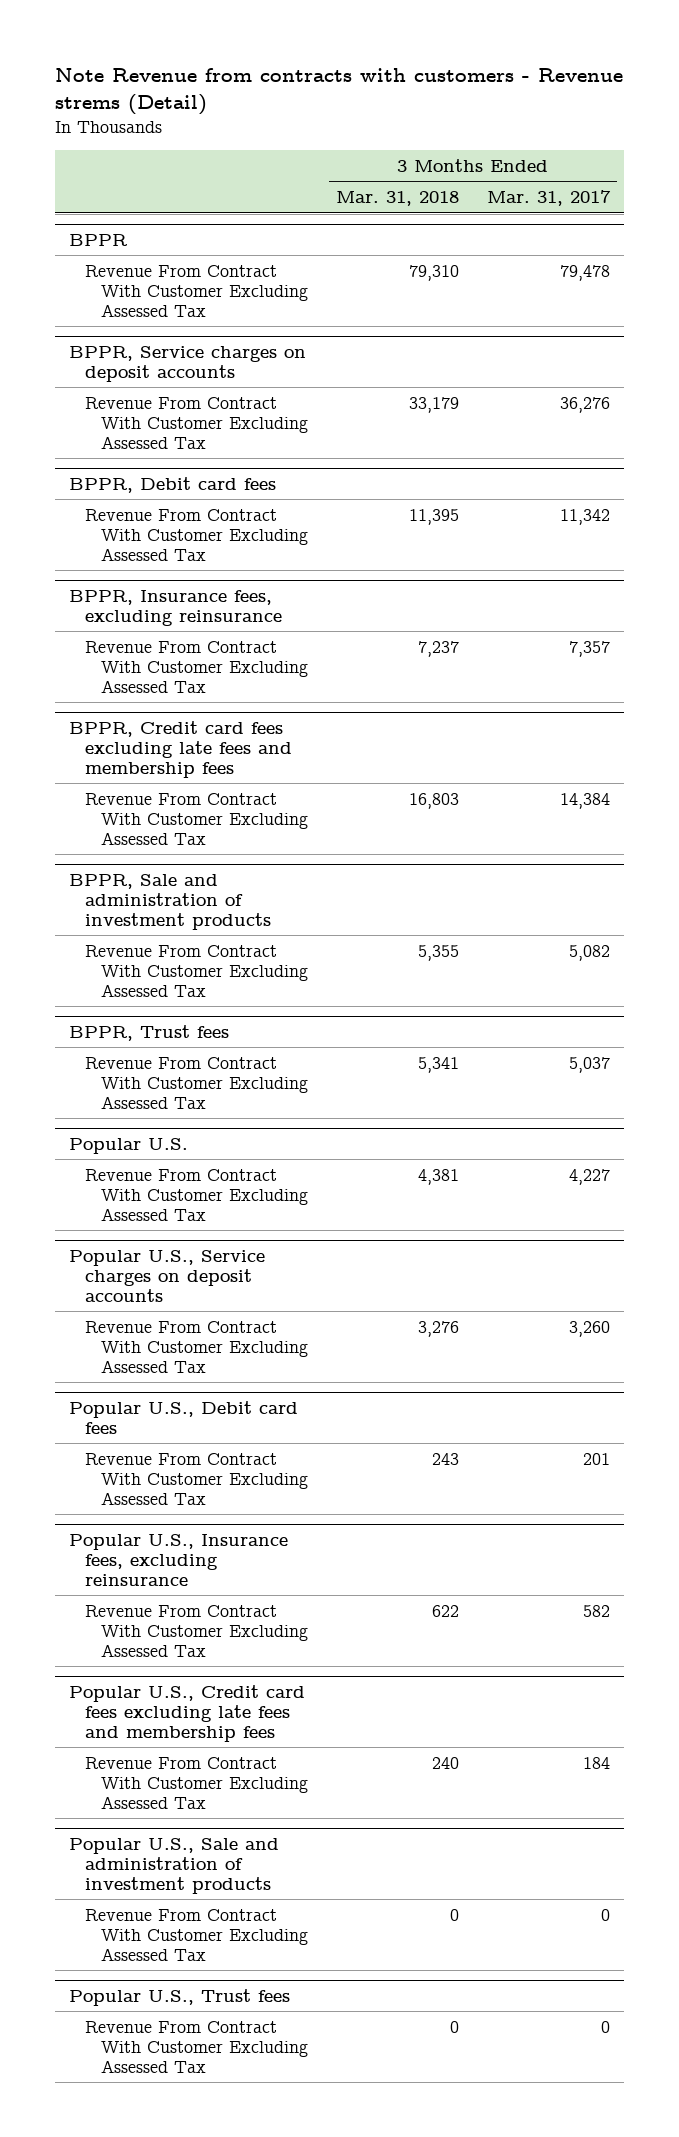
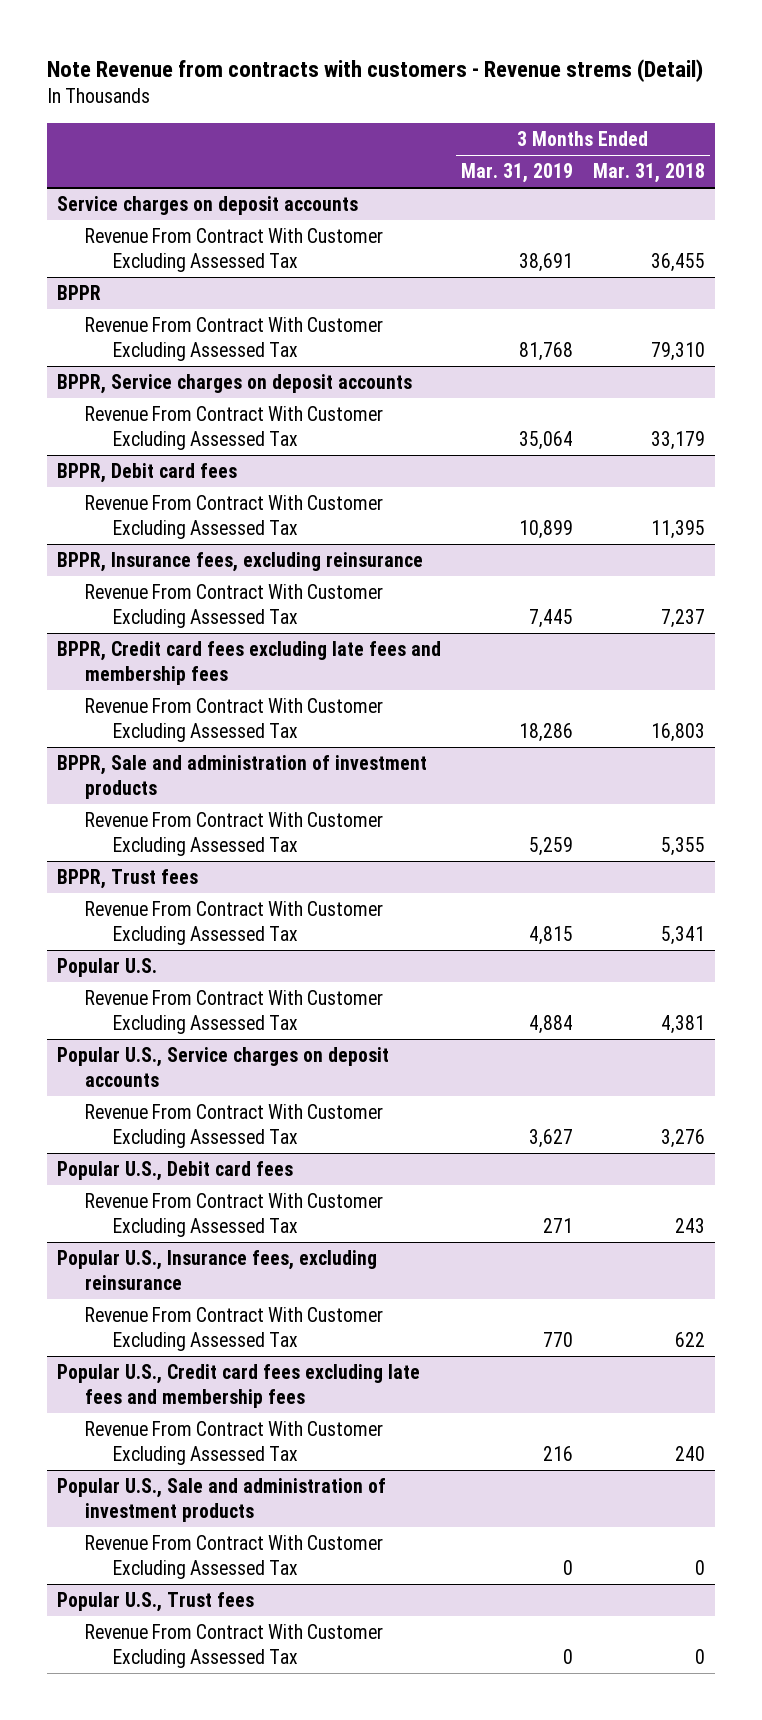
[486,189,611,206] Mar. 31, 2017 -> none
none -> [460,163,573,184] Mar. 31, 2019
none -> [56,196,358,216] Service charges on deposit accounts
none -> [84,228,383,273] Revenue From Contract With Customer Excluding Assessed Tax

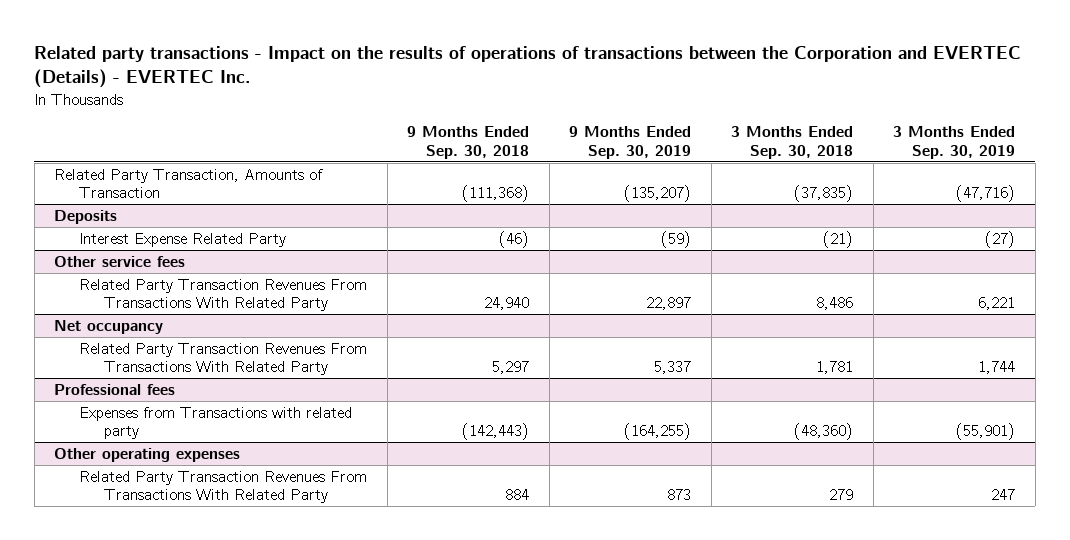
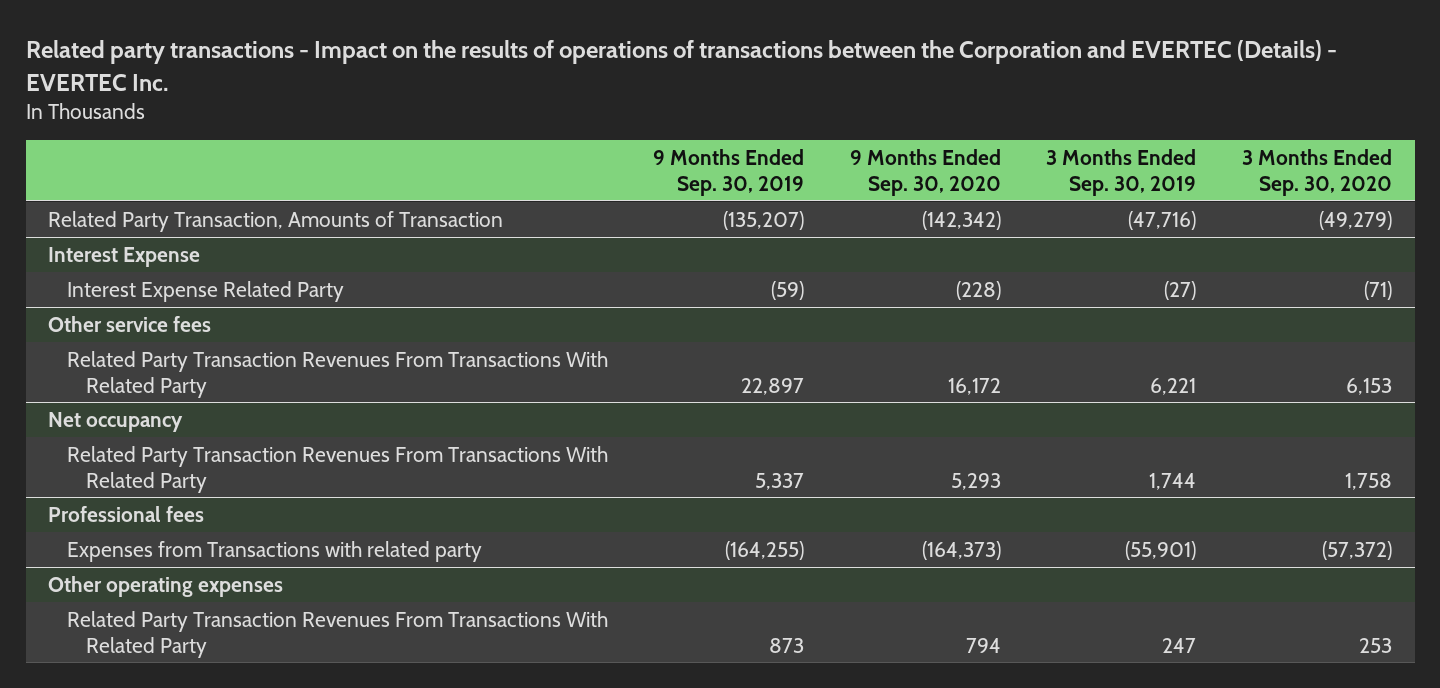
[407,126,530,159] 9 Months Ended Sep. 30, 2018 -> none
[731,126,854,159] 3 Months Ended Sep. 30, 2018 -> none
none -> [849,148,1001,196] 9 Months Ended Sep. 30, 2020
none -> [1241,148,1392,196] 3 Months Ended Sep. 30, 2020
[54,209,118,224] Deposits -> [48,246,201,267] Interest Expense

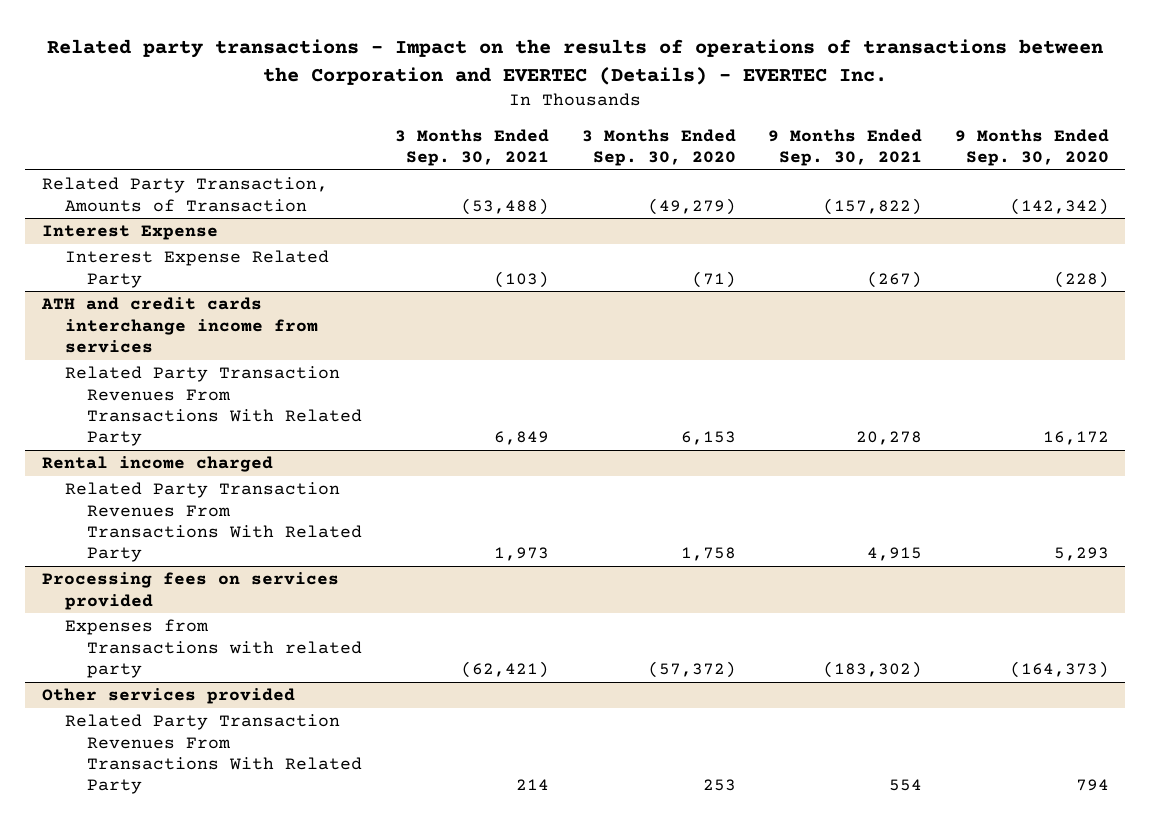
[653,148,805,196] 9 Months Ended Sep. 30, 2019 -> none
[1046,148,1197,196] 3 Months Ended Sep. 30, 2019 -> none
none -> [394,128,549,166] 3 Months Ended Sep. 30, 2021
none -> [768,128,923,166] 9 Months Ended Sep. 30, 2021
[48,315,212,332] Other service fees -> [40,297,318,353] ATH and credit cards interchange income from services
[48,411,184,432] Net occupancy -> [41,456,273,473] Rental income charged
[48,505,205,522] Professional fees -> [41,572,339,610] Processing fees on services provided
[48,575,284,597] Other operating expenses -> [41,688,295,705] Other services provided

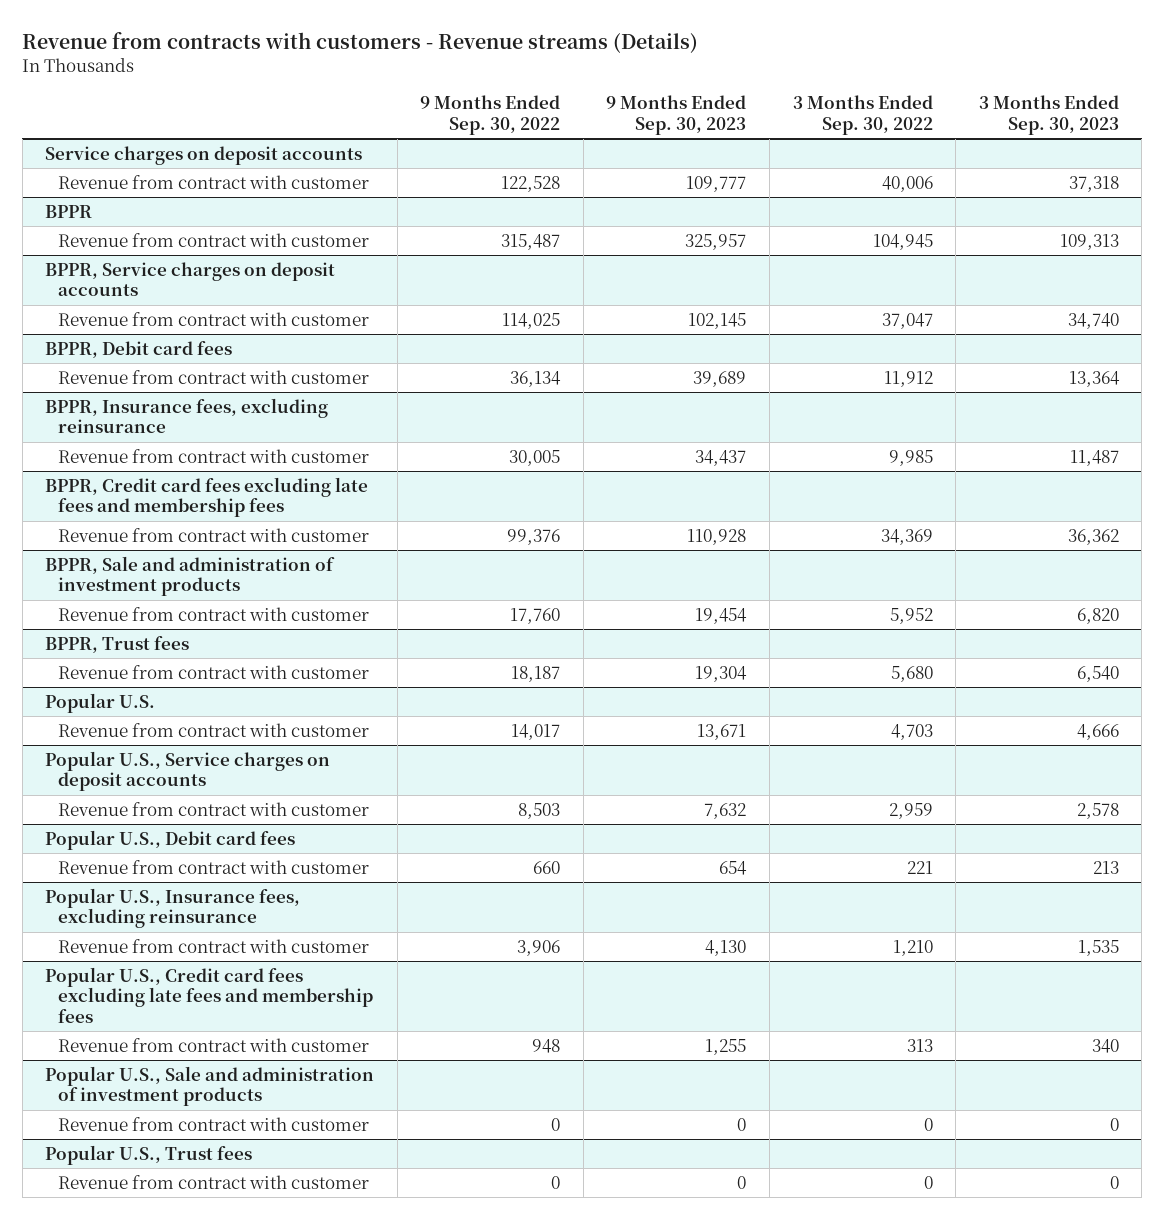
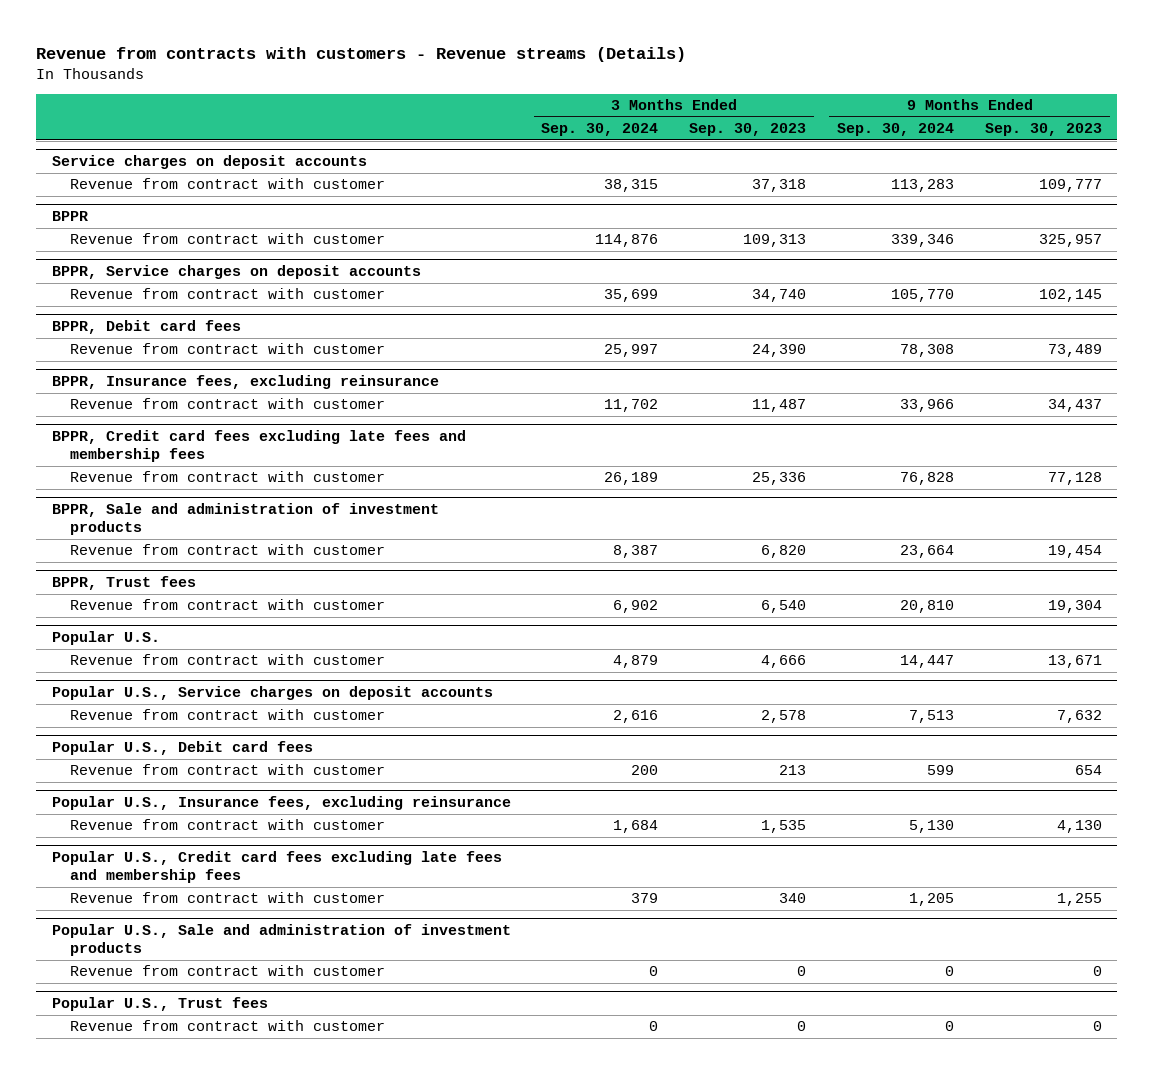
[420,95,561,135] 9 Months Ended Sep. 30, 2022 -> none
[792,95,933,135] 3 Months Ended Sep. 30, 2022 -> none
none -> [541,123,659,137] Sep. 30, 2024
none -> [837,123,955,137] Sep. 30, 2024
[693,370,747,387] 39,689 -> [1047,344,1102,358] 73,489
[1068,370,1120,387] 13,364 -> [752,344,807,358] 24,390
[687,528,747,545] 110,928 -> [1047,472,1102,486] 77,128
[1067,528,1119,545] 36,362 -> [752,472,807,486] 25,336

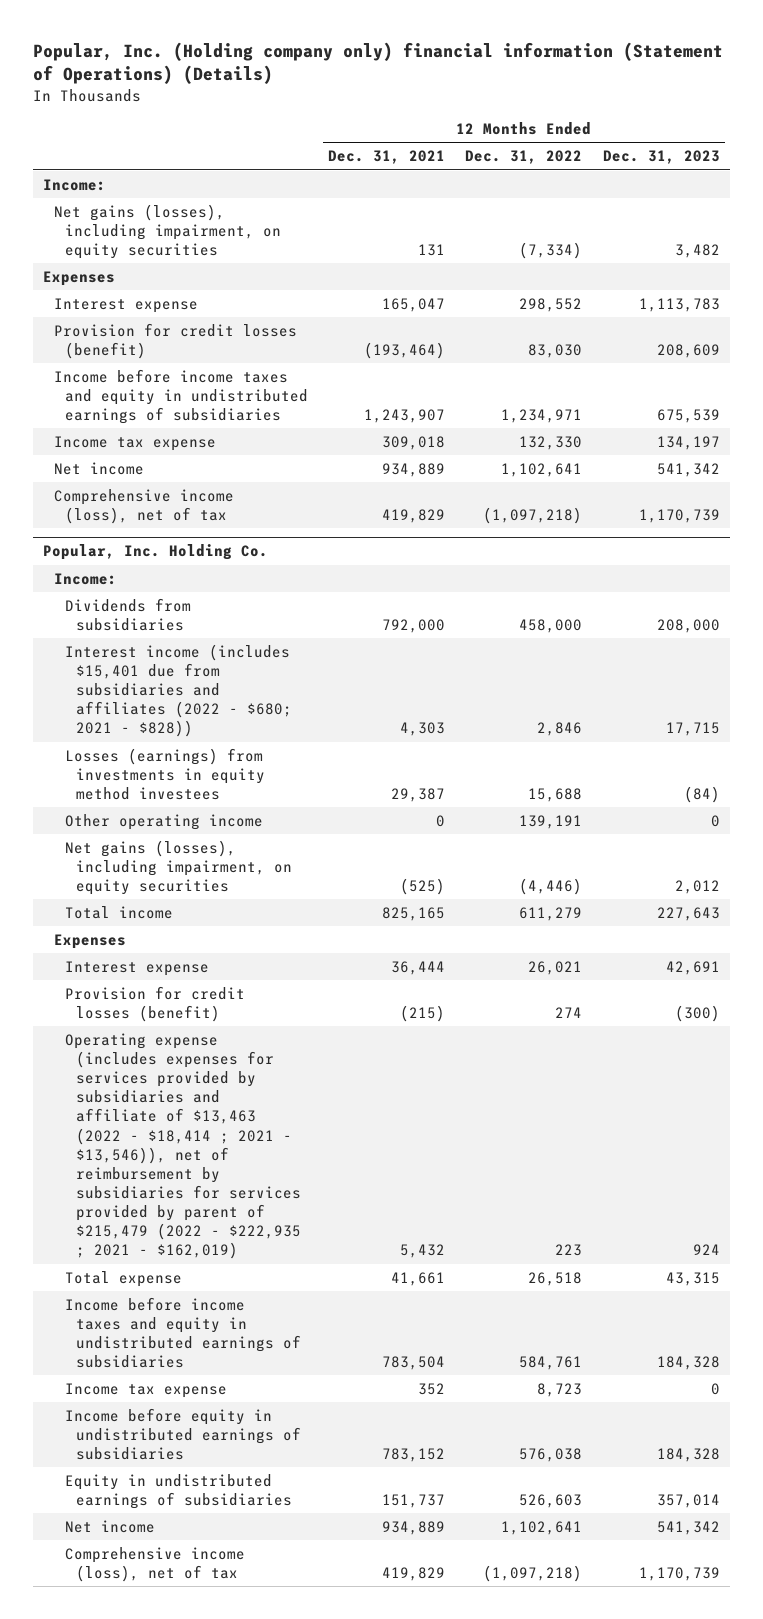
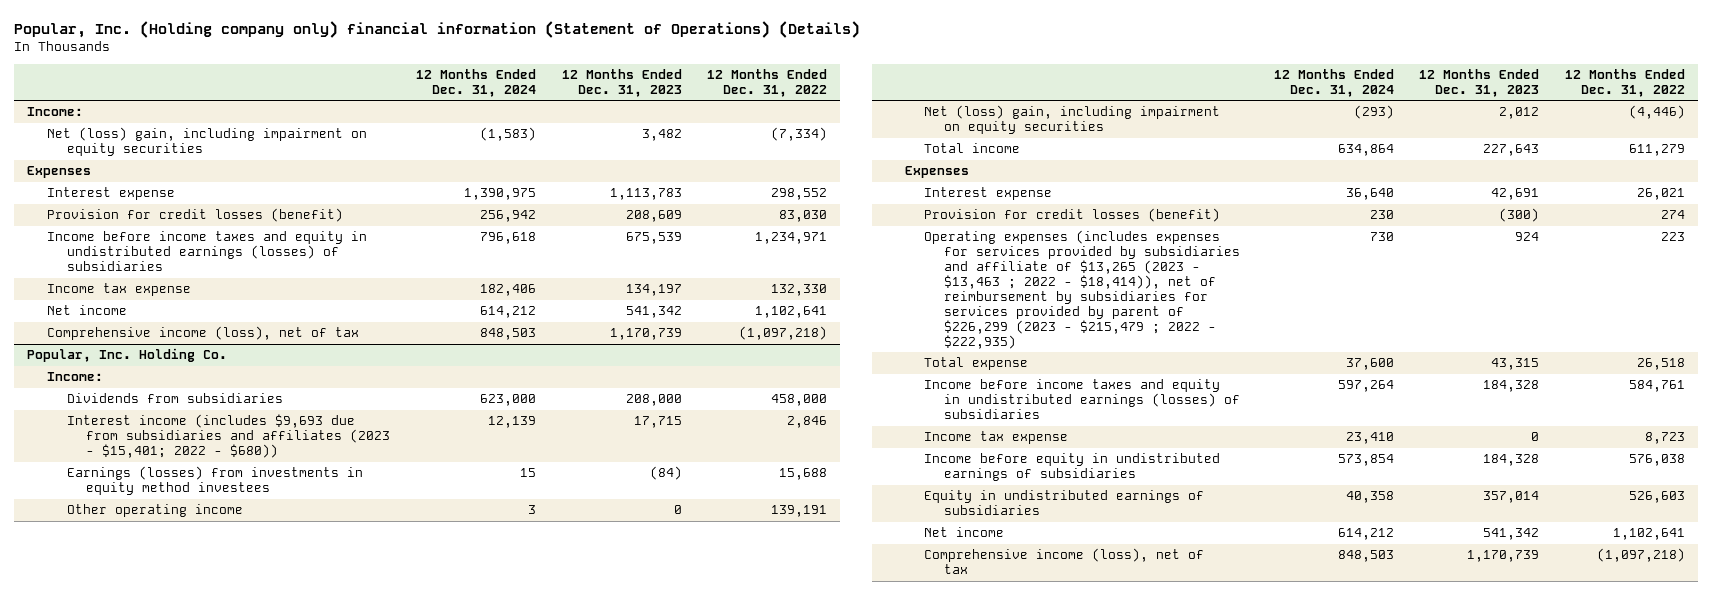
[328,150,446,165] Dec. 31, 2021 -> none
none -> [415,69,536,98] 12 Months Ended Dec. 31, 2024
[54,203,282,260] Net gains (losses), including impairment, on equity securities -> [46,127,367,157] Net (loss) gain, including impairment on equity securities
[54,368,309,425] Income before income taxes and equity in undistributed earnings of subsidiaries -> [46,231,367,272] Income before income taxes and equity in undistributed earnings (losses) of subsidiaries
[65,643,293,738] Interest income (includes $15,401 due from subsidiaries and affiliates (2022 - $680; 2021 - $828)) -> [66,414,391,459] Interest income (includes $9,693 due from subsidiaries and affiliates (2023 - $15,401; 2022 - $680))
[65,747,266,801] Losses (earnings) from investments in equity method investees -> [66,466,363,496] Earnings (losses) from investments in equity method investees
[65,839,293,896] Net gains (losses), including impairment, on equity securities -> [924,105,1221,135] Net (loss) gain, including impairment on equity securities
[65,1032,302,1260] Operating expense (includes expenses for services provided by subsidiaries and affiliate of $13,463 (2022 - $18,414 ; 2021 - $13,546)), net of reimbursement by subsidiaries for services provided by parent of $215,479 (2022 - $222,935 ; 2021 - $162,019) -> [924,230,1241,349] Operating expenses (includes expenses for services provided by subsidiaries and affiliate of $13,265 (2023 - $13,463 ; 2022 - $18,414)), net of reimbursement by subsidiaries for services provided by parent of $226,299 (2023 - $215,479 ; 2022 - $222,935)
[65,1296,302,1369] Income before income taxes and equity in undistributed earnings of subsidiaries -> [924,379,1241,420] Income before income taxes and equity in undistributed earnings (losses) of subsidiaries

